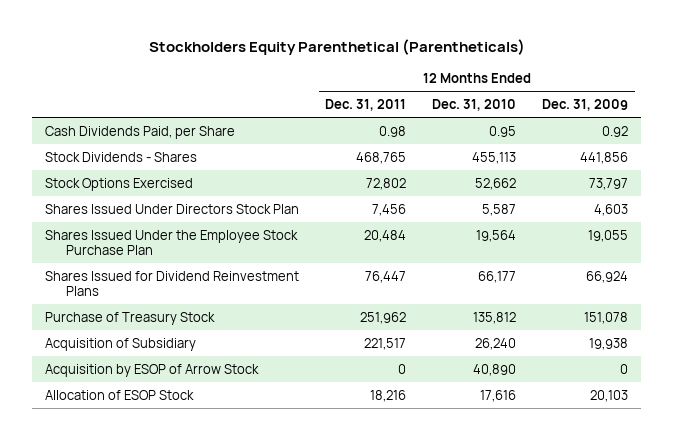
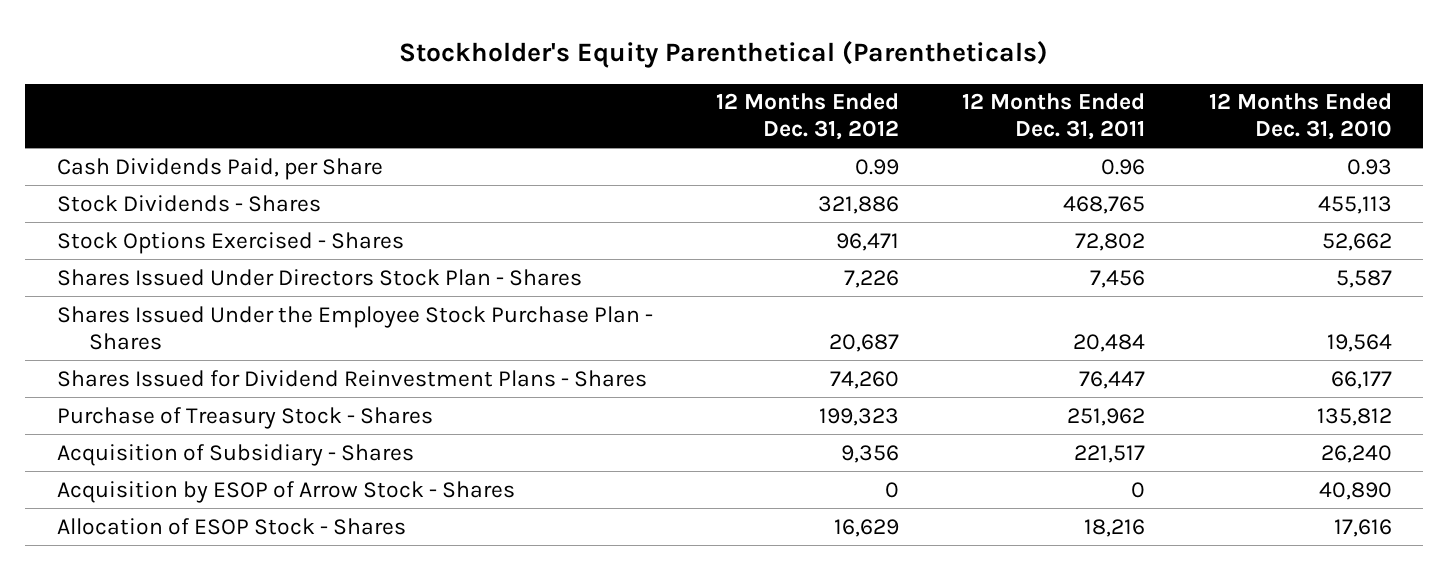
[148,39,525,56] Stockholders Equity Parenthetical (Parentheticals) -> [399,40,1049,68] Stockholder's Equity Parenthetical (Parentheticals)
[542,99,629,112] Dec. 31, 2009 -> none
none -> [716,93,900,141] 12 Months Ended Dec. 31, 2012
[379,125,407,137] 0.98 -> [1101,158,1146,175] 0.96
[489,125,517,137] 0.95 -> [1346,158,1392,175] 0.93
[44,177,193,191] Stock Options Exercised -> [56,231,404,254] Stock Options Exercised - Shares
[44,203,299,214] Shares Issued Under Directors Stock Plan -> [56,268,582,286] Shares Issued Under Directors Stock Plan - Shares
[44,229,298,255] Shares Issued Under the Employee Stock Purchase Plan -> [56,305,653,350] Shares Issued Under the Employee Stock Purchase Plan - Shares
[44,270,299,296] Shares Issued for Dividend Reinvestment Plans -> [56,369,647,387] Shares Issued for Dividend Reinvestment Plans - Shares
[44,311,215,325] Purchase of Treasury Stock -> [56,406,433,429] Purchase of Treasury Stock - Shares
[44,337,196,351] Acquisition of Subsidiary -> [56,443,414,466] Acquisition of Subsidiary - Shares
[44,363,259,377] Acquisition by ESOP of Arrow Stock -> [56,480,515,503] Acquisition by ESOP of Arrow Stock - Shares
[44,389,194,400] Allocation of ESOP Stock -> [56,517,406,535] Allocation of ESOP Stock - Shares

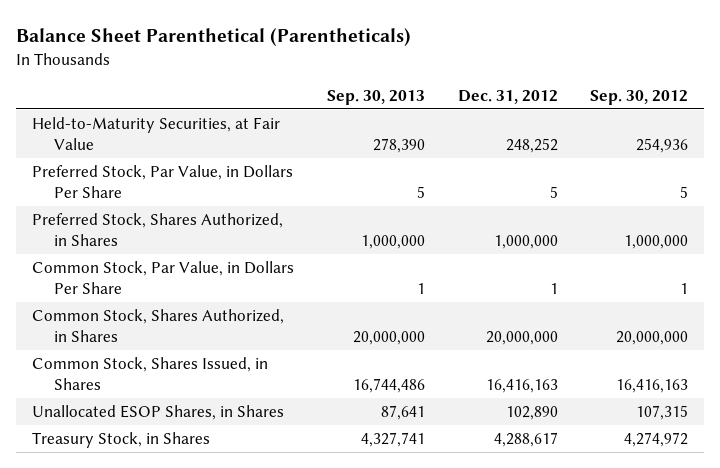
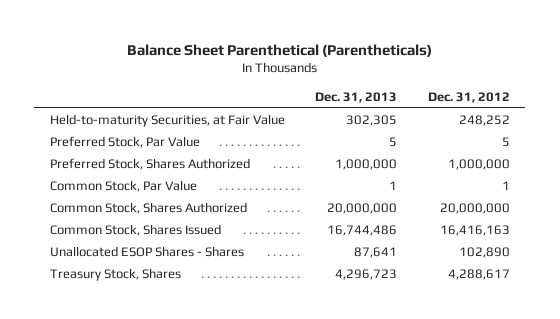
[326,89,425,105] Sep. 30, 2013 -> none
[590,89,689,105] Sep. 30, 2012 -> none
none -> [315,91,398,103] Dec. 31, 2013
[32,116,281,151] Held-to-Maturity Securities, at Fair Value -> [49,114,285,128] Held-to-maturity Securities, at Fair Value
[32,164,294,199] Preferred Stock, Par Value, in Dollars Per Share -> [49,136,200,149] Preferred Stock, Par Value
[32,212,284,247] Preferred Stock, Shares Authorized, in Shares -> [49,158,250,171] Preferred Stock, Shares Authorized
[32,260,295,295] Common Stock, Par Value, in Dollars Per Share -> [49,180,197,193] Common Stock, Par Value
[32,308,285,343] Common Stock, Shares Authorized, in Shares -> [49,202,247,215] Common Stock, Shares Authorized
[32,356,269,391] Common Stock, Shares Issued, in Shares -> [49,224,221,237] Common Stock, Shares Issued
[32,404,285,420] Unallocated ESOP Shares, in Shares -> [49,246,244,258] Unallocated ESOP Shares - Shares
[32,431,211,448] Treasury Stock, in Shares -> [49,268,181,282] Treasury Stock, Shares

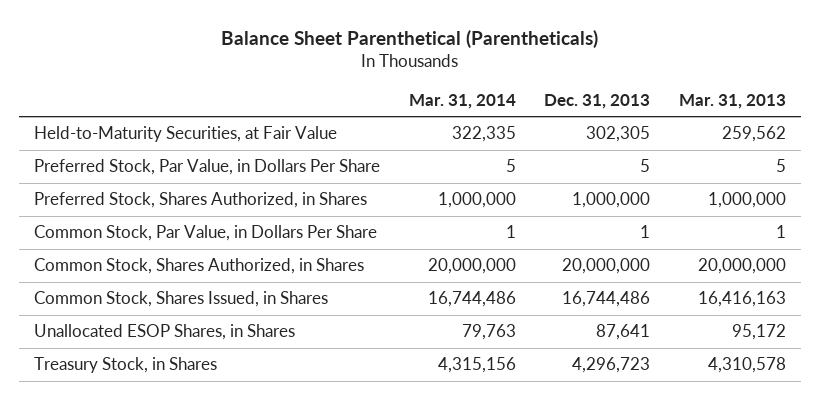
[427,91,510,103] Dec. 31, 2012 -> none
none -> [408,93,516,109] Mar. 31, 2014
none -> [679,93,787,109] Mar. 31, 2013
[49,114,285,128] Held-to-maturity Securities, at Fair Value -> [33,126,337,143] Held-to-Maturity Securities, at Fair Value
[49,136,200,149] Preferred Stock, Par Value -> [33,159,380,176] Preferred Stock, Par Value, in Dollars Per Share
[49,158,250,171] Preferred Stock, Shares Authorized -> [33,192,367,209] Preferred Stock, Shares Authorized, in Shares
[49,180,197,193] Common Stock, Par Value -> [33,225,377,242] Common Stock, Par Value, in Dollars Per Share
[49,202,247,215] Common Stock, Shares Authorized -> [33,258,364,275] Common Stock, Shares Authorized, in Shares
[49,224,221,237] Common Stock, Shares Issued -> [33,291,328,308] Common Stock, Shares Issued, in Shares
[49,246,244,258] Unallocated ESOP Shares - Shares -> [33,324,295,341] Unallocated ESOP Shares, in Shares
[49,268,181,282] Treasury Stock, Shares -> [33,357,217,374] Treasury Stock, in Shares

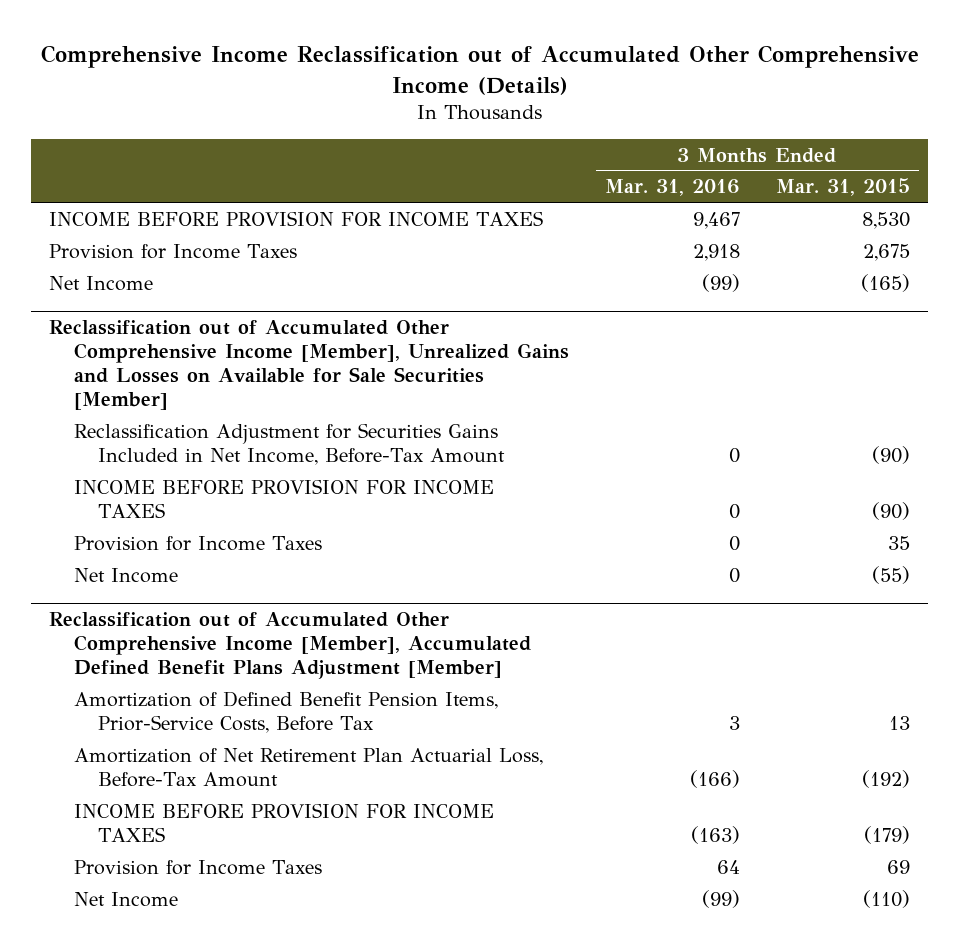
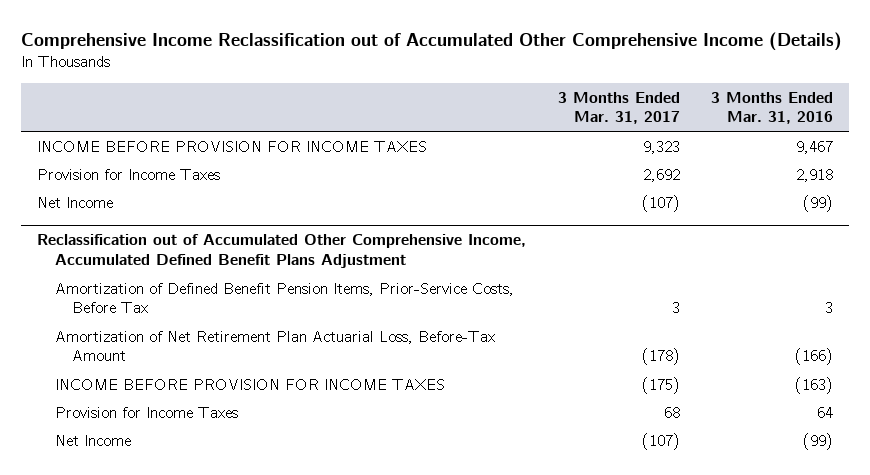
[775,178,910,197] Mar. 31, 2015 -> none
none -> [557,91,680,125] 3 Months Ended Mar. 31, 2017
[49,319,569,411] Reclassification out of Accumulated Other Comprehensive Income [Member], Unrealized Gains and Losses on Available for Sale Securities [Member] -> none
[73,422,506,465] Reclassification Adjustment for Securities Gains Included in Net Income, Before-Tax Amount -> none
[73,478,494,518] INCOME BEFORE PROVISION FOR INCOME TAXES -> none
[73,535,322,551] Provision for Income Taxes -> none
[73,567,178,583] Net Income -> none
[49,611,531,680] Reclassification out of Accumulated Other Comprehensive Income [Member], Accumulated Defined Benefit Plans Adjustment [Member] -> [36,234,526,269] Reclassification out of Accumulated Other Comprehensive Income, Accumulated Defined Benefit Plans Adjustment

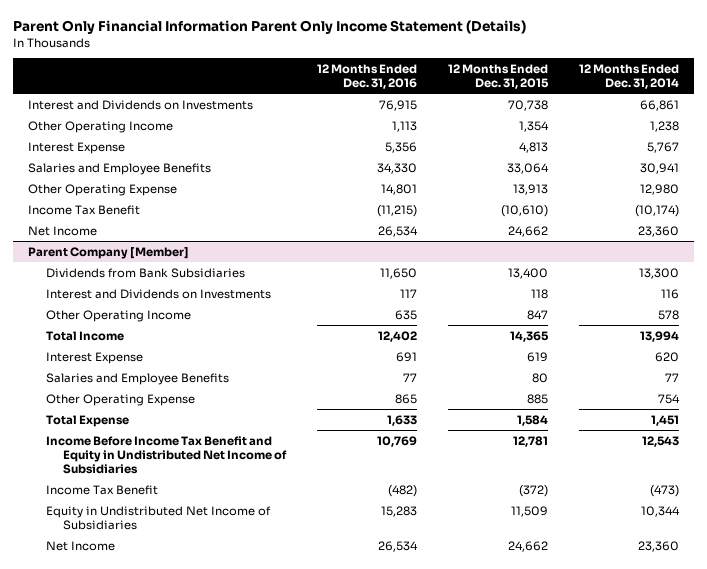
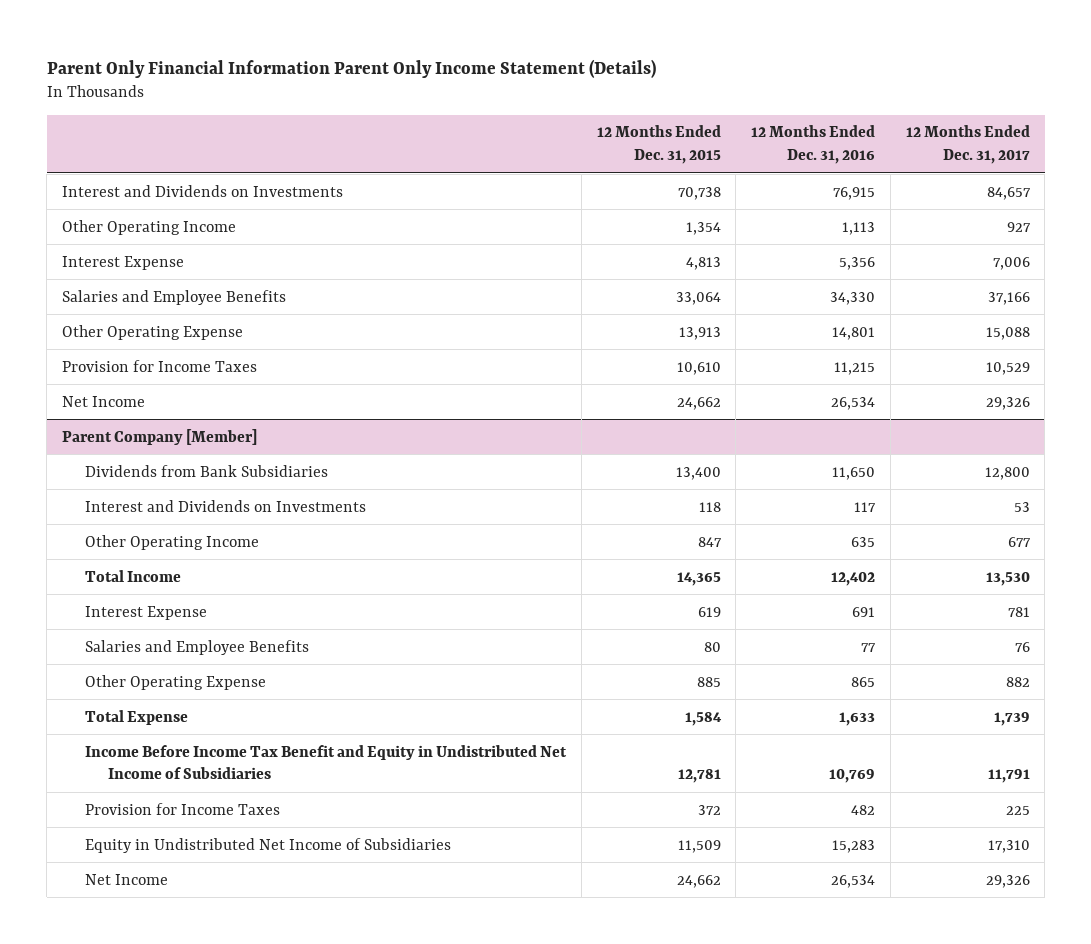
[578,64,679,90] 12 Months Ended Dec. 31, 2014 -> none
none -> [905,125,1030,164] 12 Months Ended Dec. 31, 2017
[28,204,141,215] Income Tax Benefit -> [61,359,257,372] Provision for Income Taxes
[377,204,418,217] (11,215) -> [834,361,876,375] 11,215
[500,204,548,217] (10,610) -> [676,361,721,375] 10,610
[45,484,158,495] Income Tax Benefit -> [85,802,281,815] Provision for Income Taxes
[388,484,418,497] (482) -> [851,804,876,815] 482
[518,484,548,497] (372) -> [697,804,721,815] 372

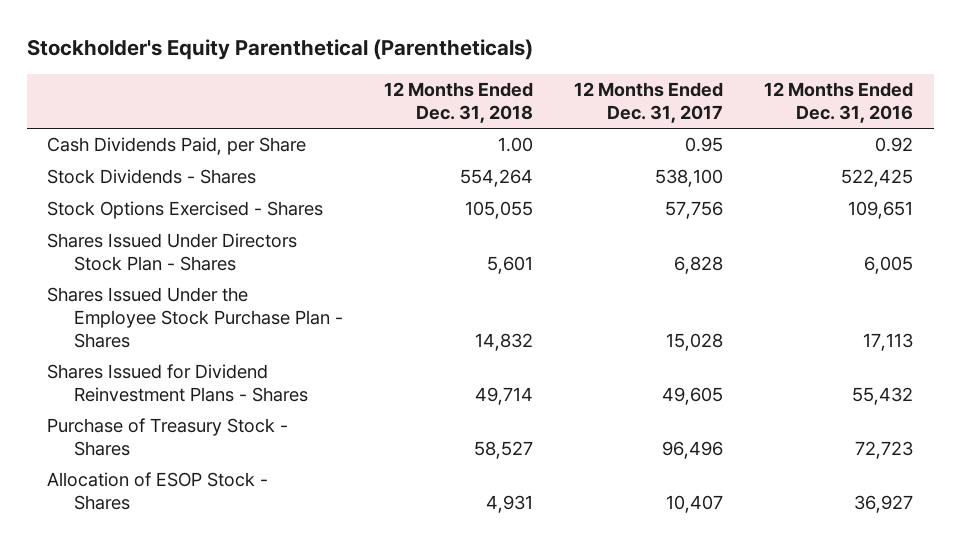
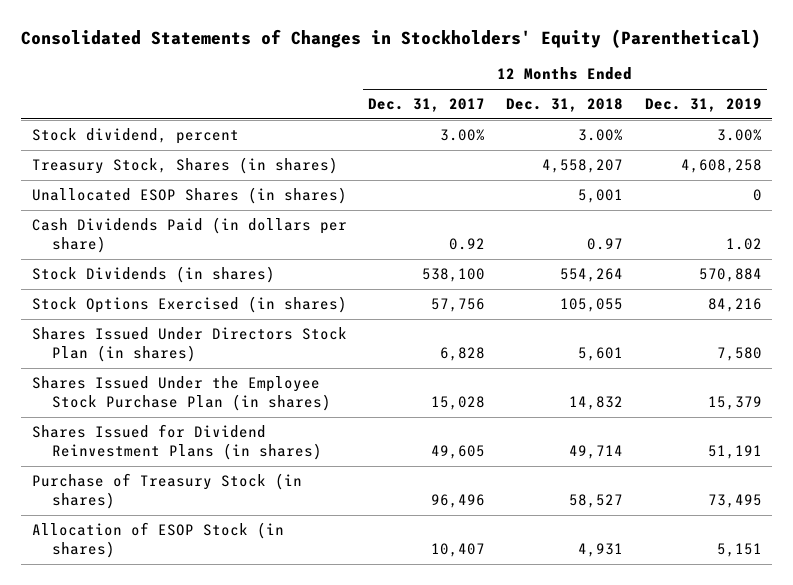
[26,39,533,61] Stockholder's Equity Parenthetical (Parentheticals) -> [20,29,761,49] Consolidated Statements of Changes in Stockholders' Equity (Parenthetical)
[763,82,913,123] 12 Months Ended Dec. 31, 2016 -> none
none -> [644,98,762,113] Dec. 31, 2019
none -> [31,128,239,145] Stock dividend, percent
none -> [31,157,338,175] Treasury Stock, Shares (in shares)
none -> [31,187,347,205] Unallocated ESOP Shares (in shares)
[47,137,307,156] Cash Dividends Paid, per Share -> [31,217,347,254] Cash Dividends Paid (in dollars per share)
[497,137,533,153] 1.00 -> [587,238,624,251] 0.97
[684,137,723,153] 0.95 -> [448,238,485,251] 0.92
[47,169,257,185] Stock Dividends - Shares -> [31,266,275,284] Stock Dividends (in shares)
[47,201,324,220] Stock Options Exercised - Shares -> [31,296,347,314] Stock Options Exercised (in shares)
[47,233,298,272] Shares Issued Under Directors Stock Plan - Shares -> [31,327,347,363] Shares Issued Under Directors Stock Plan (in shares)
[47,287,343,348] Shares Issued Under the Employee Stock Purchase Plan - Shares -> [31,376,331,412] Shares Issued Under the Employee Stock Purchase Plan (in shares)
[47,364,308,403] Shares Issued for Dividend Reinvestment Plans - Shares -> [31,424,322,461] Shares Issued for Dividend Reinvestment Plans (in shares)
[47,418,289,457] Purchase of Treasury Stock - Shares -> [31,473,302,510] Purchase of Treasury Stock (in shares)
[47,472,269,511] Allocation of ESOP Stock - Shares -> [31,522,284,559] Allocation of ESOP Stock (in shares)

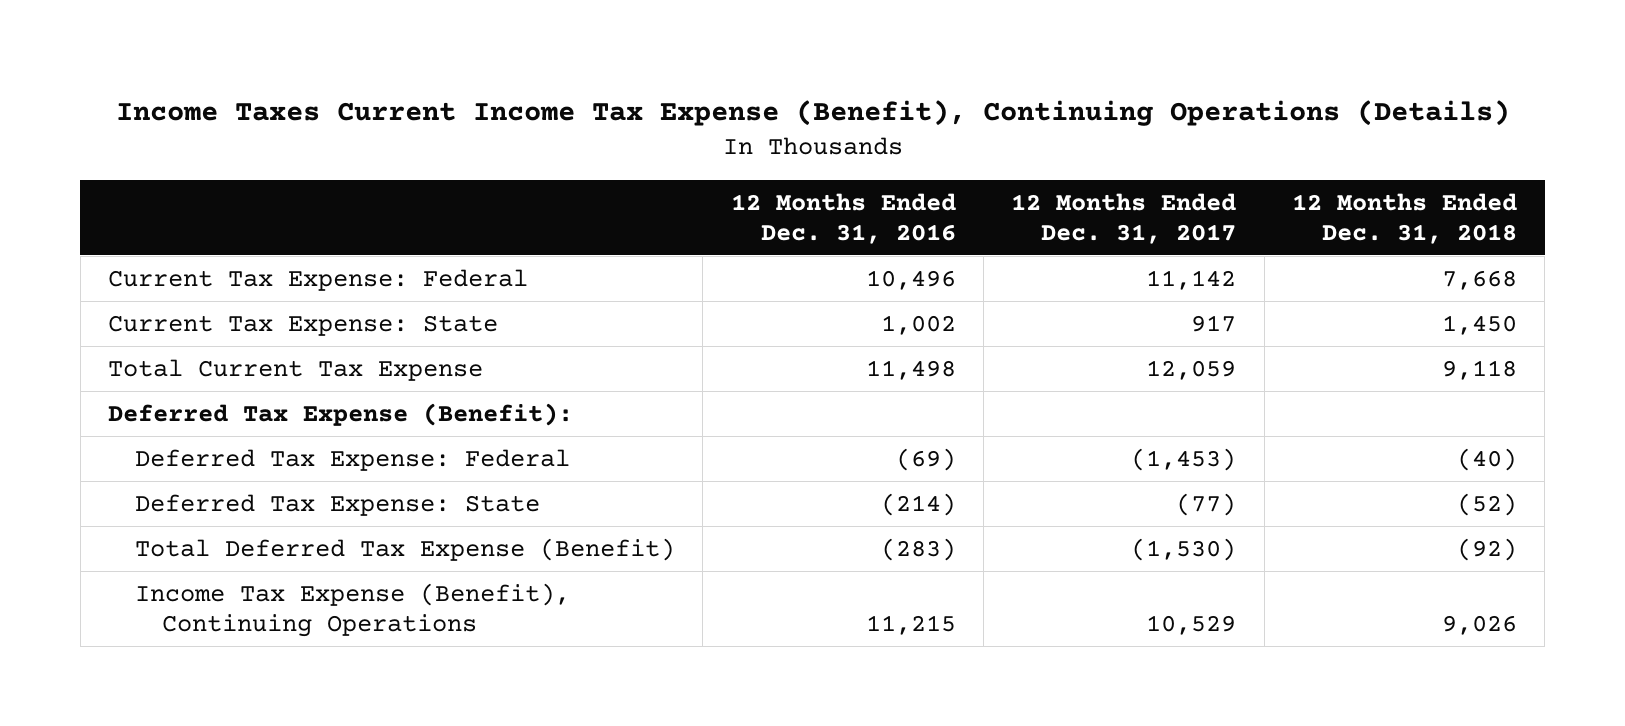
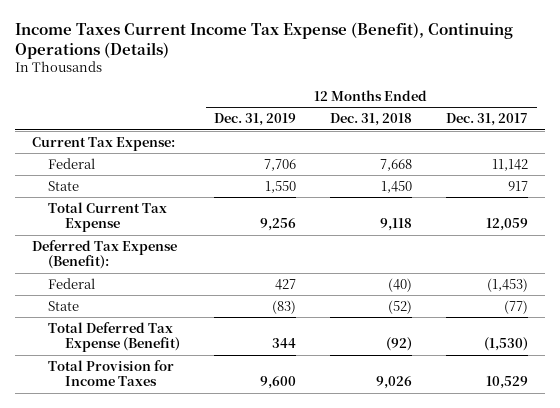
[730,192,956,244] 12 Months Ended Dec. 31, 2016 -> none
none -> [214,113,297,127] Dec. 31, 2019
none -> [31,136,175,151] Current Tax Expense:
[108,269,529,292] Current Tax Expense: Federal -> [48,157,96,169] Federal
[108,315,499,337] Current Tax Expense: State -> [48,180,80,191] State
[135,449,571,472] Deferred Tax Expense: Federal -> [48,277,96,289] Federal
[135,494,541,517] Deferred Tax Expense: State -> [48,300,80,311] State
[135,583,571,638] Income Tax Expense (Benefit), Continuing Operations -> [48,359,175,387] Total Provision for Income Taxes

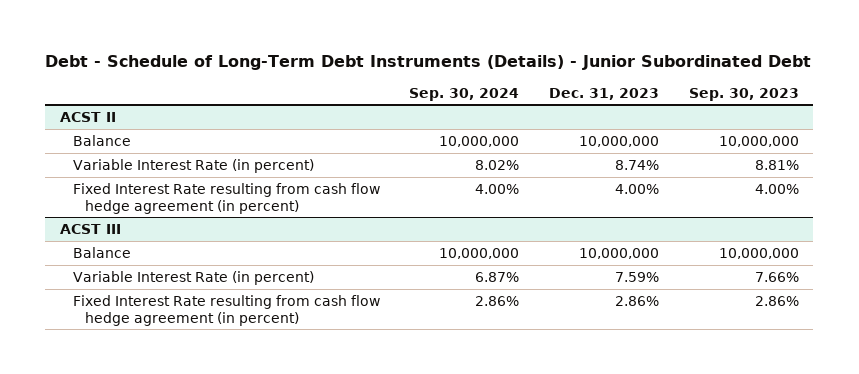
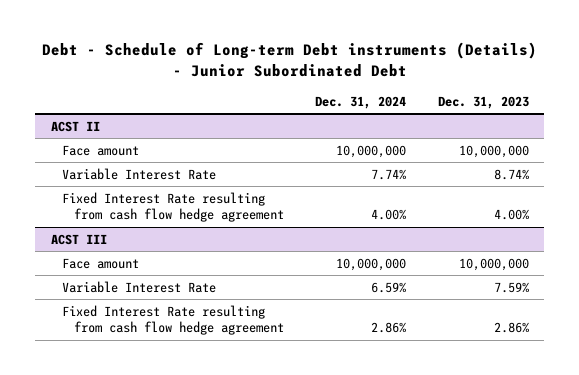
[45,54,812,70] Debt - Schedule of Long-Term Debt Instruments (Details) - Junior Subordinated Debt -> [41,42,537,77] Debt - Schedule of Long-term Debt instruments (Details) - Junior Subordinated Debt
[409,87,520,101] Sep. 30, 2024 -> none
[688,87,799,101] Sep. 30, 2023 -> none
none -> [315,95,407,109] Dec. 31, 2024
[72,134,131,146] Balance -> [62,144,140,156] Face amount
[72,158,314,173] Variable Interest Rate (in percent) -> [62,167,217,180] Variable Interest Rate
[72,182,380,214] Fixed Interest Rate resulting from cash flow hedge agreement (in percent) -> [62,191,284,222] Fixed Interest Rate resulting from cash flow hedge agreement
[72,246,131,258] Balance -> [62,257,140,269] Face amount
[72,270,314,285] Variable Interest Rate (in percent) -> [62,280,217,293] Variable Interest Rate
[72,294,380,326] Fixed Interest Rate resulting from cash flow hedge agreement (in percent) -> [62,304,284,335] Fixed Interest Rate resulting from cash flow hedge agreement

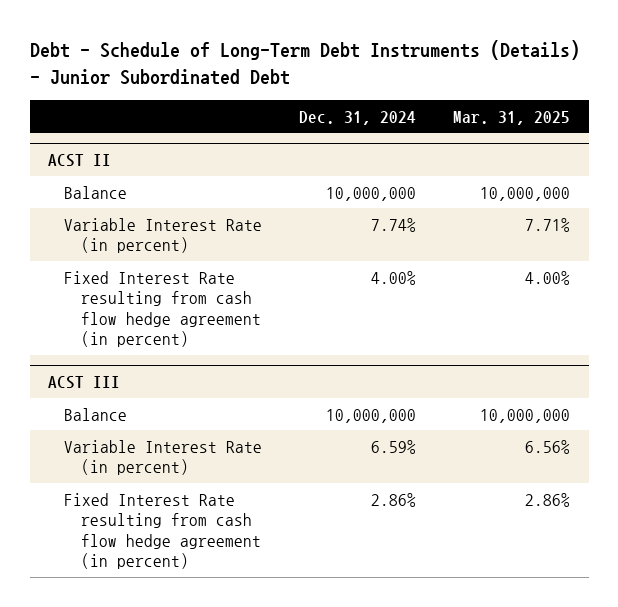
[41,42,537,77] Debt - Schedule of Long-term Debt instruments (Details) - Junior Subordinated Debt -> [29,40,580,85] Debt - Schedule of Long-Term Debt Instruments (Details) - Junior Subordinated Debt
[437,95,529,109] Dec. 31, 2023 -> none
none -> [453,110,571,125] Mar. 31, 2025
[62,144,140,156] Face amount -> [64,185,128,199] Balance
[62,167,217,180] Variable Interest Rate -> [64,217,263,254] Variable Interest Rate (in percent)
[62,191,284,222] Fixed Interest Rate resulting from cash flow hedge agreement -> [64,270,261,348] Fixed Interest Rate resulting from cash flow hedge agreement (in percent)
[62,257,140,269] Face amount -> [64,407,128,421] Balance
[62,280,217,293] Variable Interest Rate -> [64,439,263,476] Variable Interest Rate (in percent)
[62,304,284,335] Fixed Interest Rate resulting from cash flow hedge agreement -> [64,492,261,570] Fixed Interest Rate resulting from cash flow hedge agreement (in percent)

